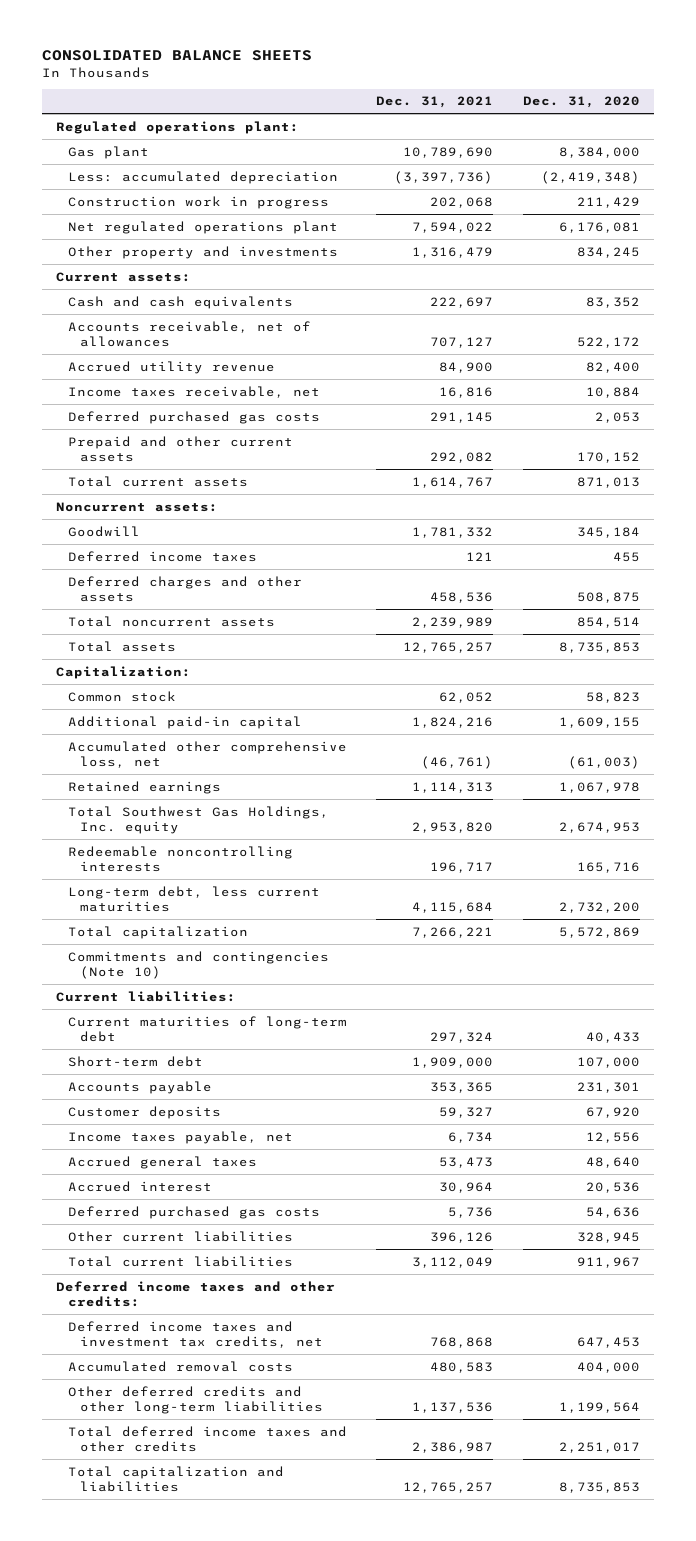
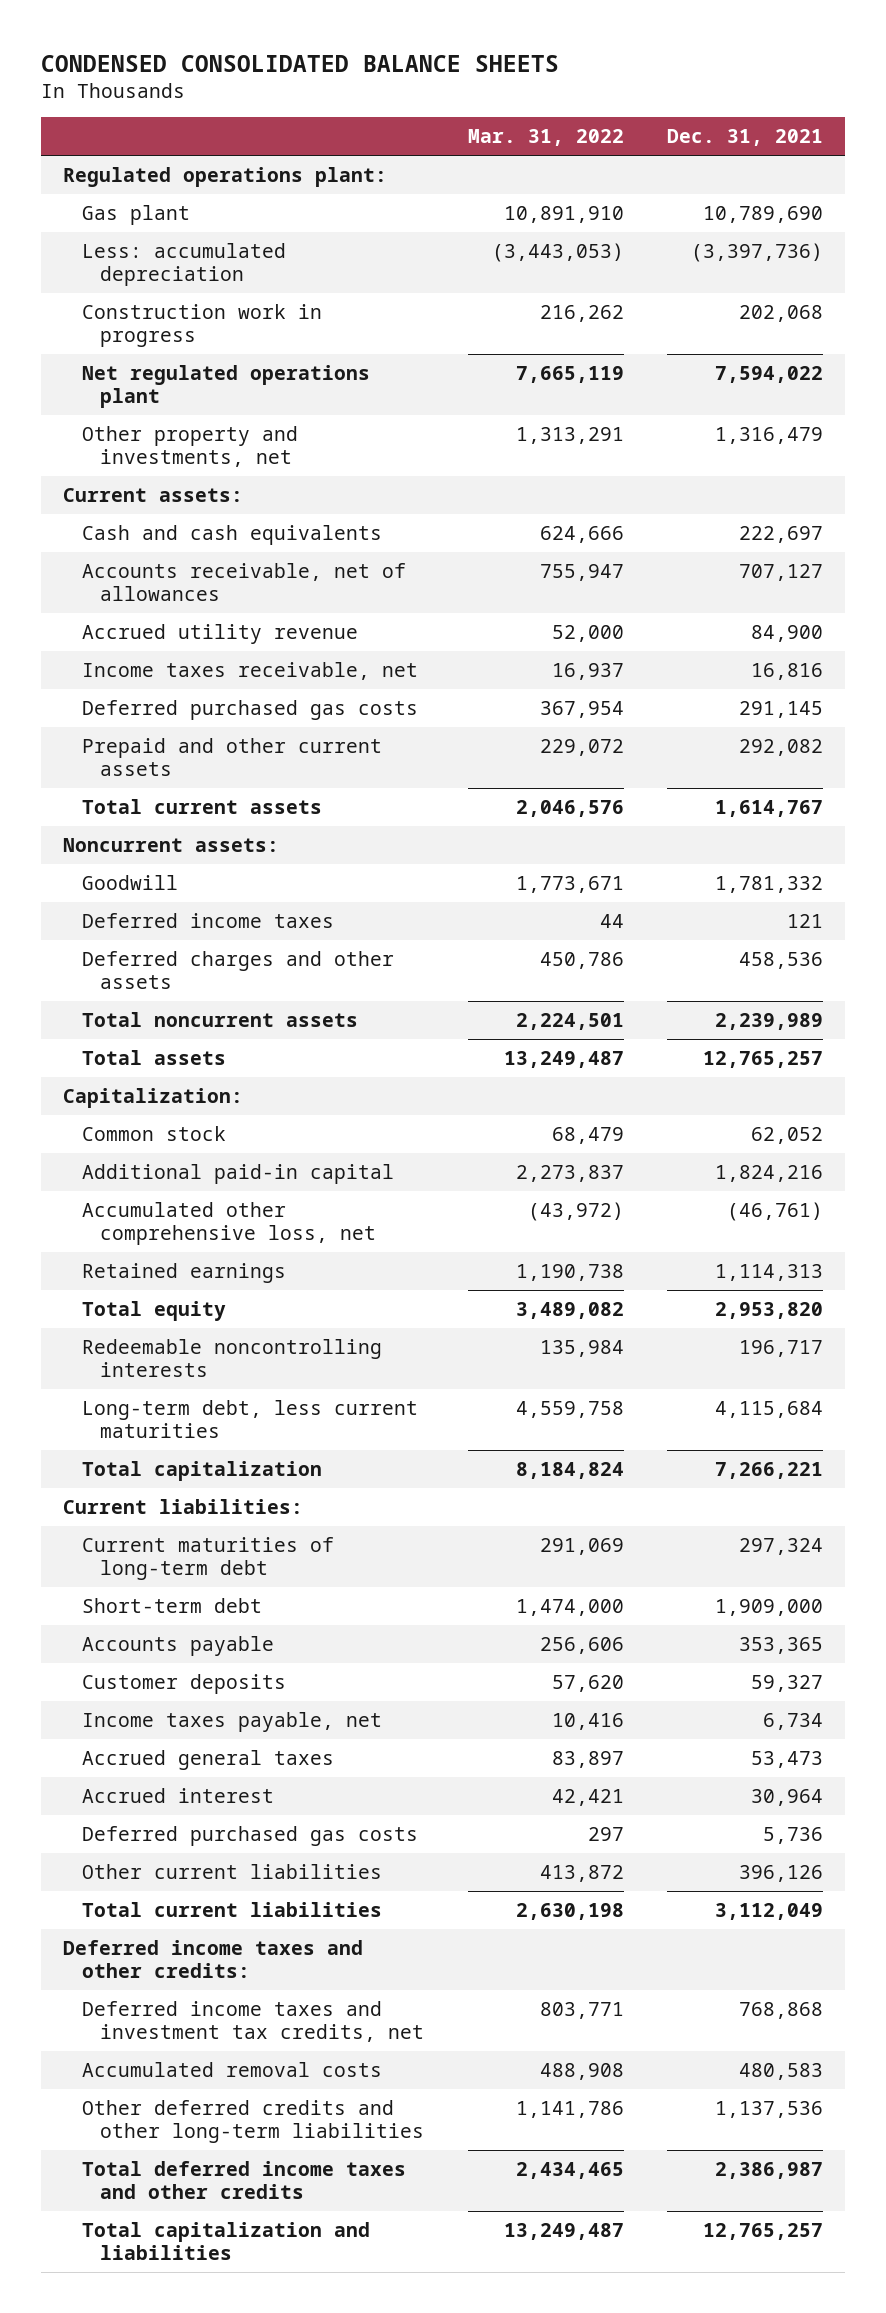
[41,50,312,62] CONSOLIDATED BALANCE SHEETS -> [41,54,560,72] CONDENSED CONSOLIDATED BALANCE SHEETS
[522,96,640,109] Dec. 31, 2020 -> none
none -> [467,129,624,147] Mar. 31, 2022
[68,245,339,259] Other property and investments -> [81,426,298,467] Other property and investments, net
[68,805,330,835] Total Southwest Gas Holdings, Inc. equity -> [81,1301,226,1322] Total equity
[68,950,330,980] Commitments and contingencies (Note 10) -> none

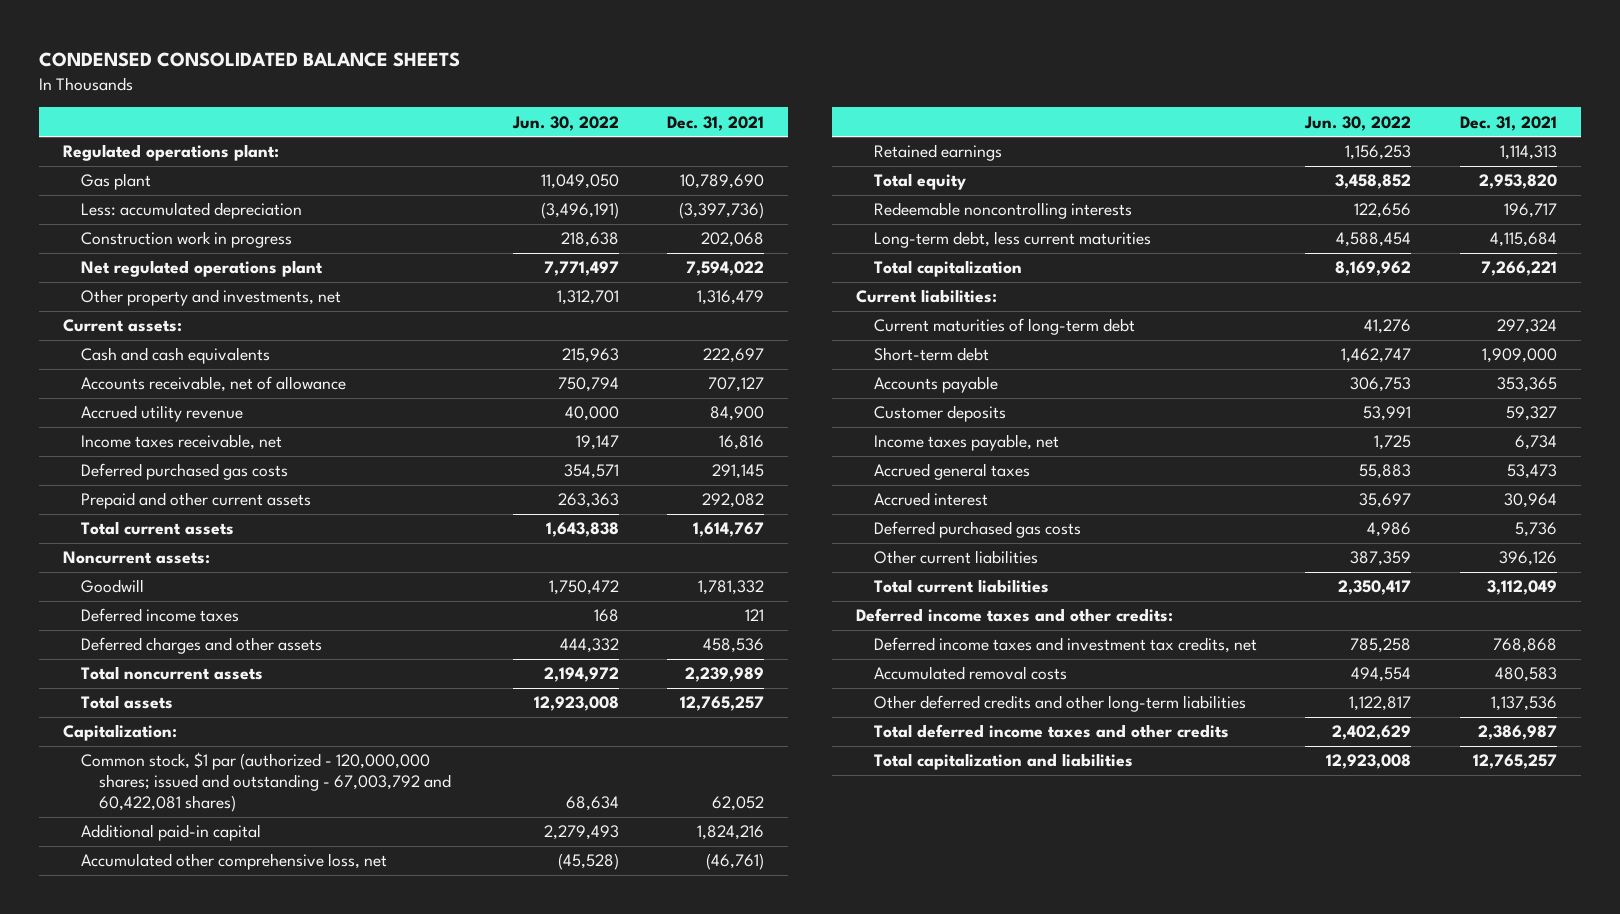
[467,129,624,147] Mar. 31, 2022 -> none
none -> [511,115,619,131] Jun. 30, 2022
[81,563,406,601] Accounts receivable, net of allowances -> [81,376,347,393] Accounts receivable, net of allowance
[81,1126,226,1142] Common stock -> [81,752,451,813] Common stock, $1 par (authorized - 120,000,000 shares; issued and outstanding - 67,003,792 and 60,422,081 shares)

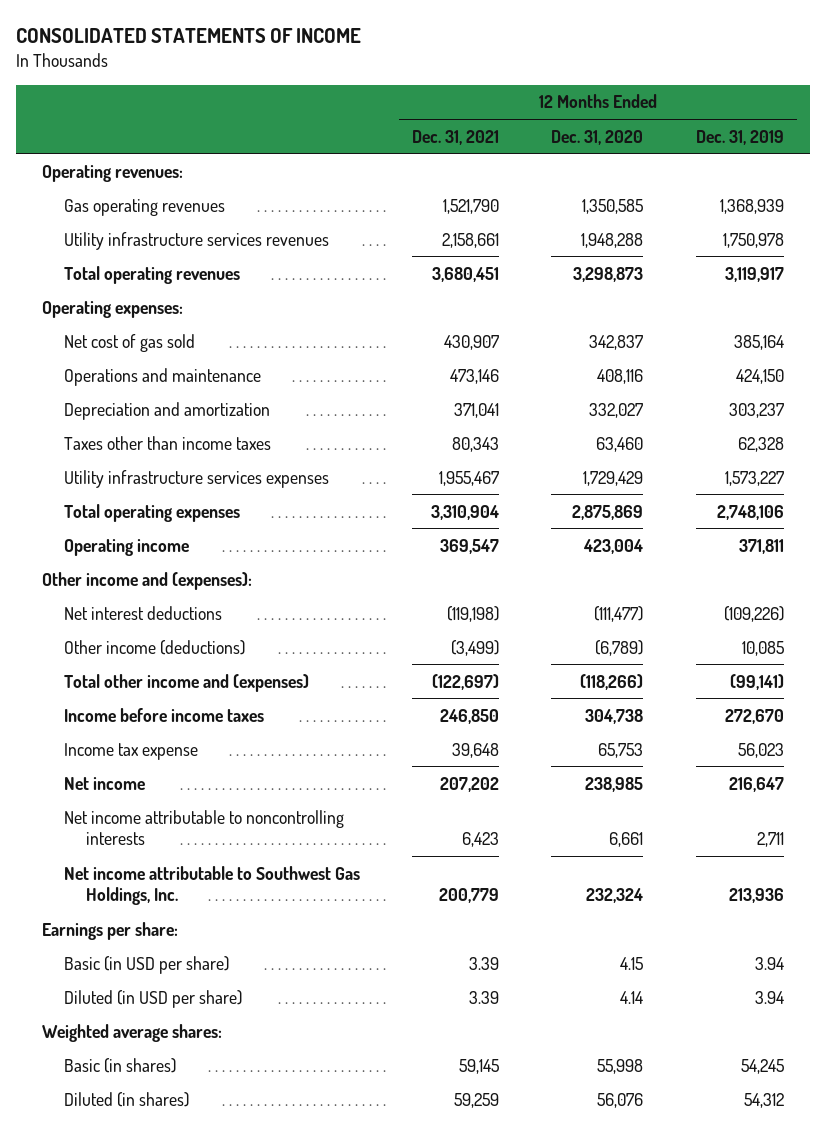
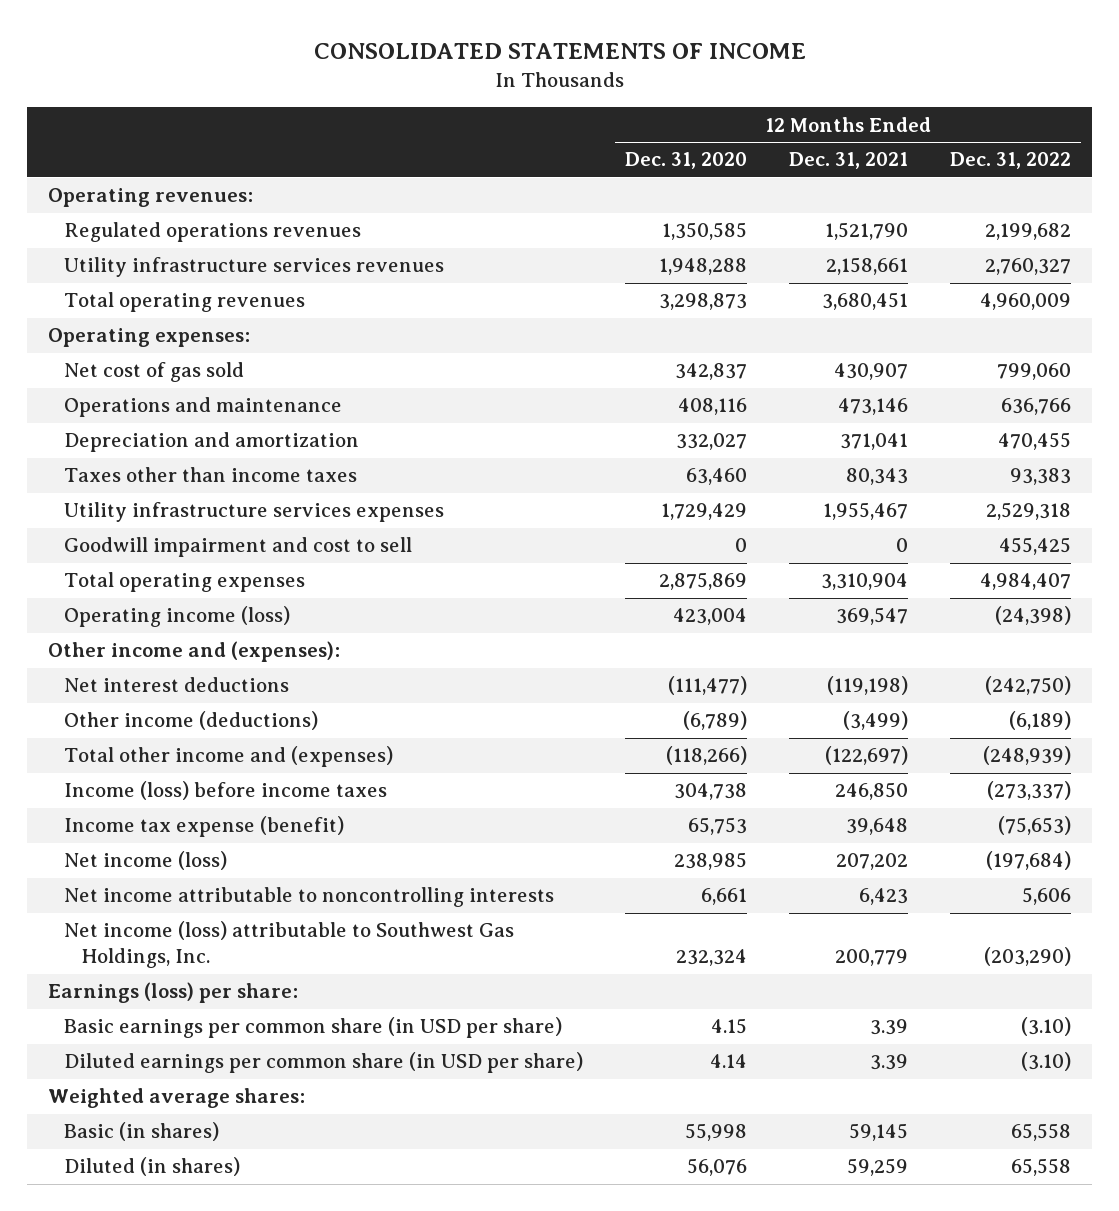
[695,129,784,145] Dec. 31, 2019 -> none
none -> [949,152,1071,170] Dec. 31, 2022
[63,198,225,216] Gas operating revenues -> [64,222,362,243] Regulated operations revenues
none -> [64,537,413,558] Goodwill impairment and cost to sell
[63,538,189,556] Operating income -> [64,606,291,628] Operating income (loss)
[63,707,264,722] Income before income taxes -> [64,781,388,801] Income (loss) before income taxes
[63,742,198,760] Income tax expense -> [64,816,345,838] Income tax expense (benefit)
[63,776,145,790] Net income -> [64,851,228,871] Net income (loss)
[63,865,360,906] Net income attributable to Southwest Gas Holdings, Inc. -> [64,921,515,969] Net income (loss) attributable to Southwest Gas Holdings, Inc.
[41,921,178,940] Earnings per share: -> [48,982,299,1004] Earnings (loss) per share:
[63,955,229,974] Basic (in USD per share) -> [64,1017,563,1039] Basic earnings per common share (in USD per share)
[63,989,242,1008] Diluted (in USD per share) -> [64,1052,584,1074] Diluted earnings per common share (in USD per share)

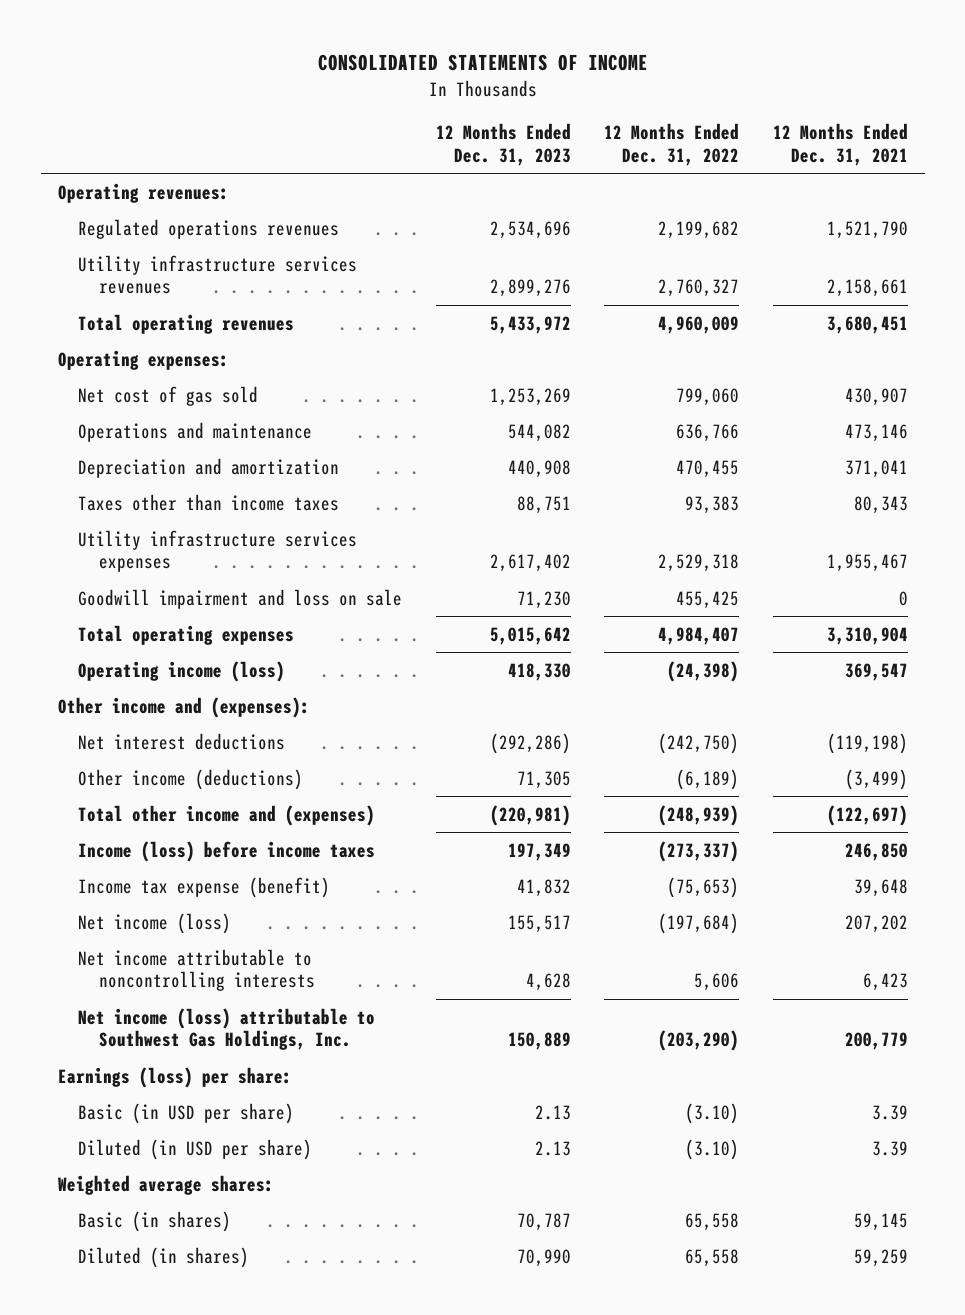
[625,152,748,170] Dec. 31, 2020 -> none
none -> [435,123,571,166] 12 Months Ended Dec. 31, 2023
[64,537,413,558] Goodwill impairment and cost to sell -> [78,588,403,609] Goodwill impairment and loss on sale
[64,1017,563,1039] Basic earnings per common share (in USD per share) -> [78,1102,295,1124] Basic (in USD per share)
[64,1052,584,1074] Diluted earnings per common share (in USD per share) -> [78,1138,313,1160] Diluted (in USD per share)

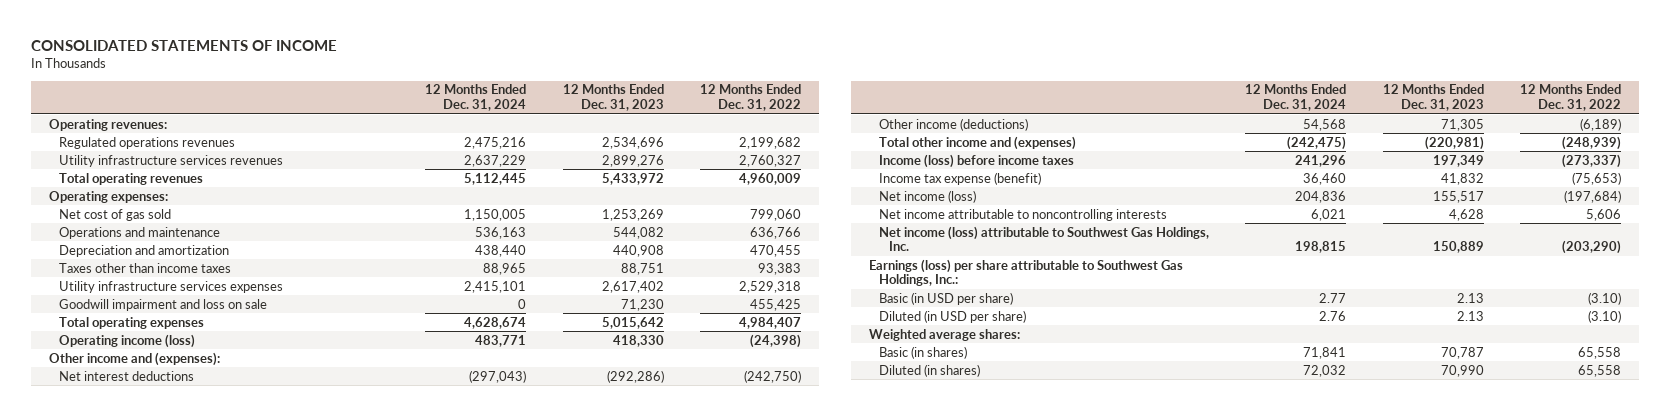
[772,123,908,166] 12 Months Ended Dec. 31, 2021 -> none
none -> [425,84,527,112] 12 Months Ended Dec. 31, 2024
[57,1066,292,1088] Earnings (loss) per share: -> [869,258,1184,287] Earnings (loss) per share attributable to Southwest Gas Holdings, Inc.:

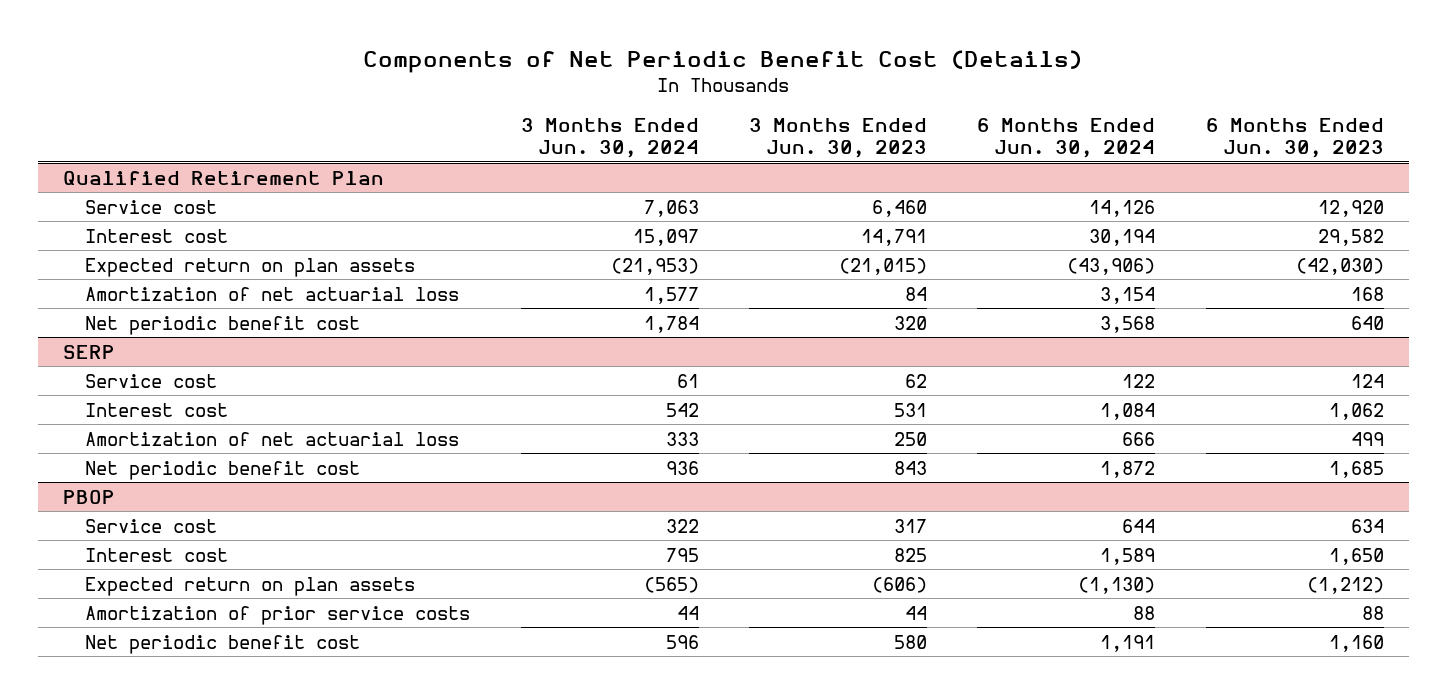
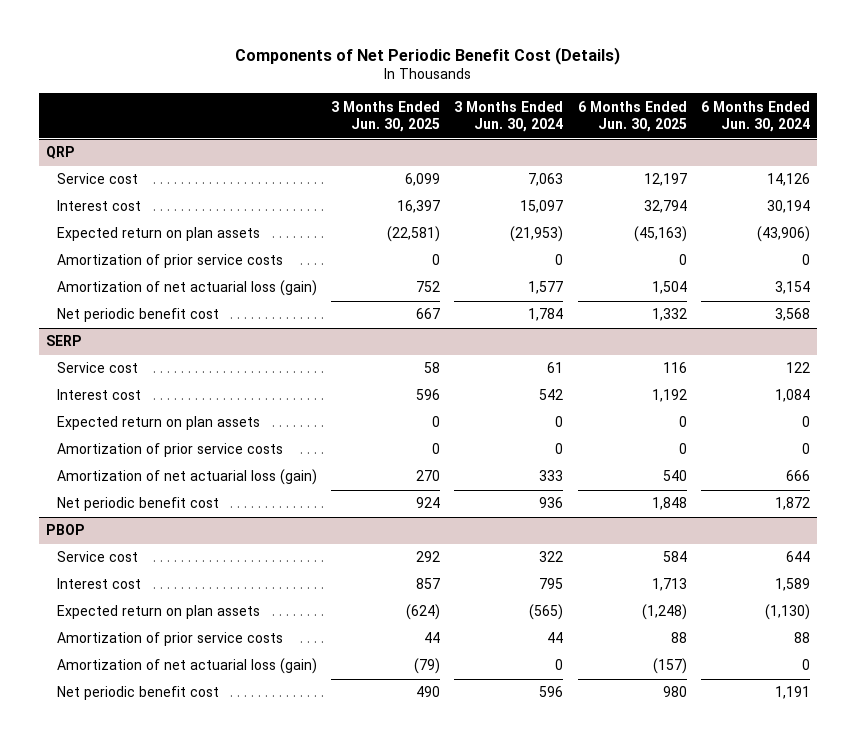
[748,117,927,159] 3 Months Ended Jun. 30, 2023 -> none
[1205,117,1384,159] 6 Months Ended Jun. 30, 2023 -> none
none -> [331,100,441,133] 3 Months Ended Jun. 30, 2025
none -> [577,100,687,133] 6 Months Ended Jun. 30, 2025
[63,170,385,185] Qualified Retirement Plan -> [46,146,76,160] QRP
none -> [56,254,283,269] Amortization of prior service costs
[85,286,460,301] Amortization of net actuarial loss -> [56,280,317,297] Amortization of net actuarial loss (gain)
none -> [56,416,260,431] Expected return on plan assets
none -> [56,443,283,458] Amortization of prior service costs
[85,431,460,446] Amortization of net actuarial loss -> [56,469,317,486] Amortization of net actuarial loss (gain)
none -> [56,658,317,675] Amortization of net actuarial loss (gain)

